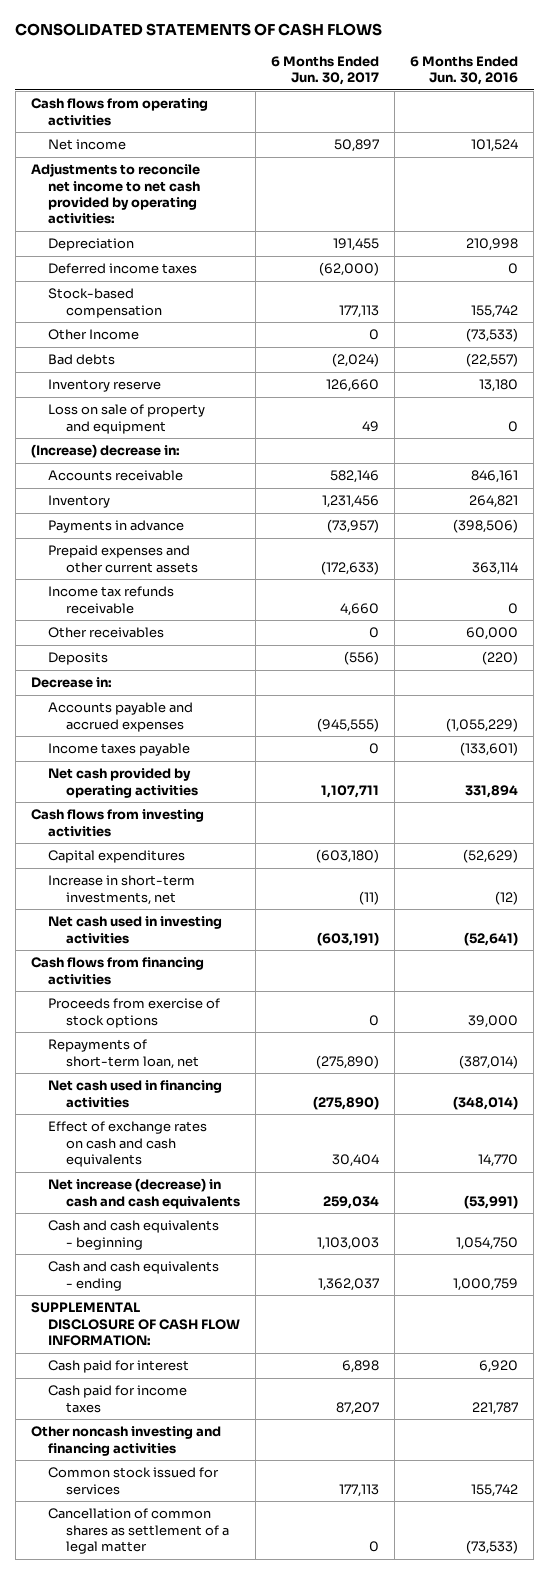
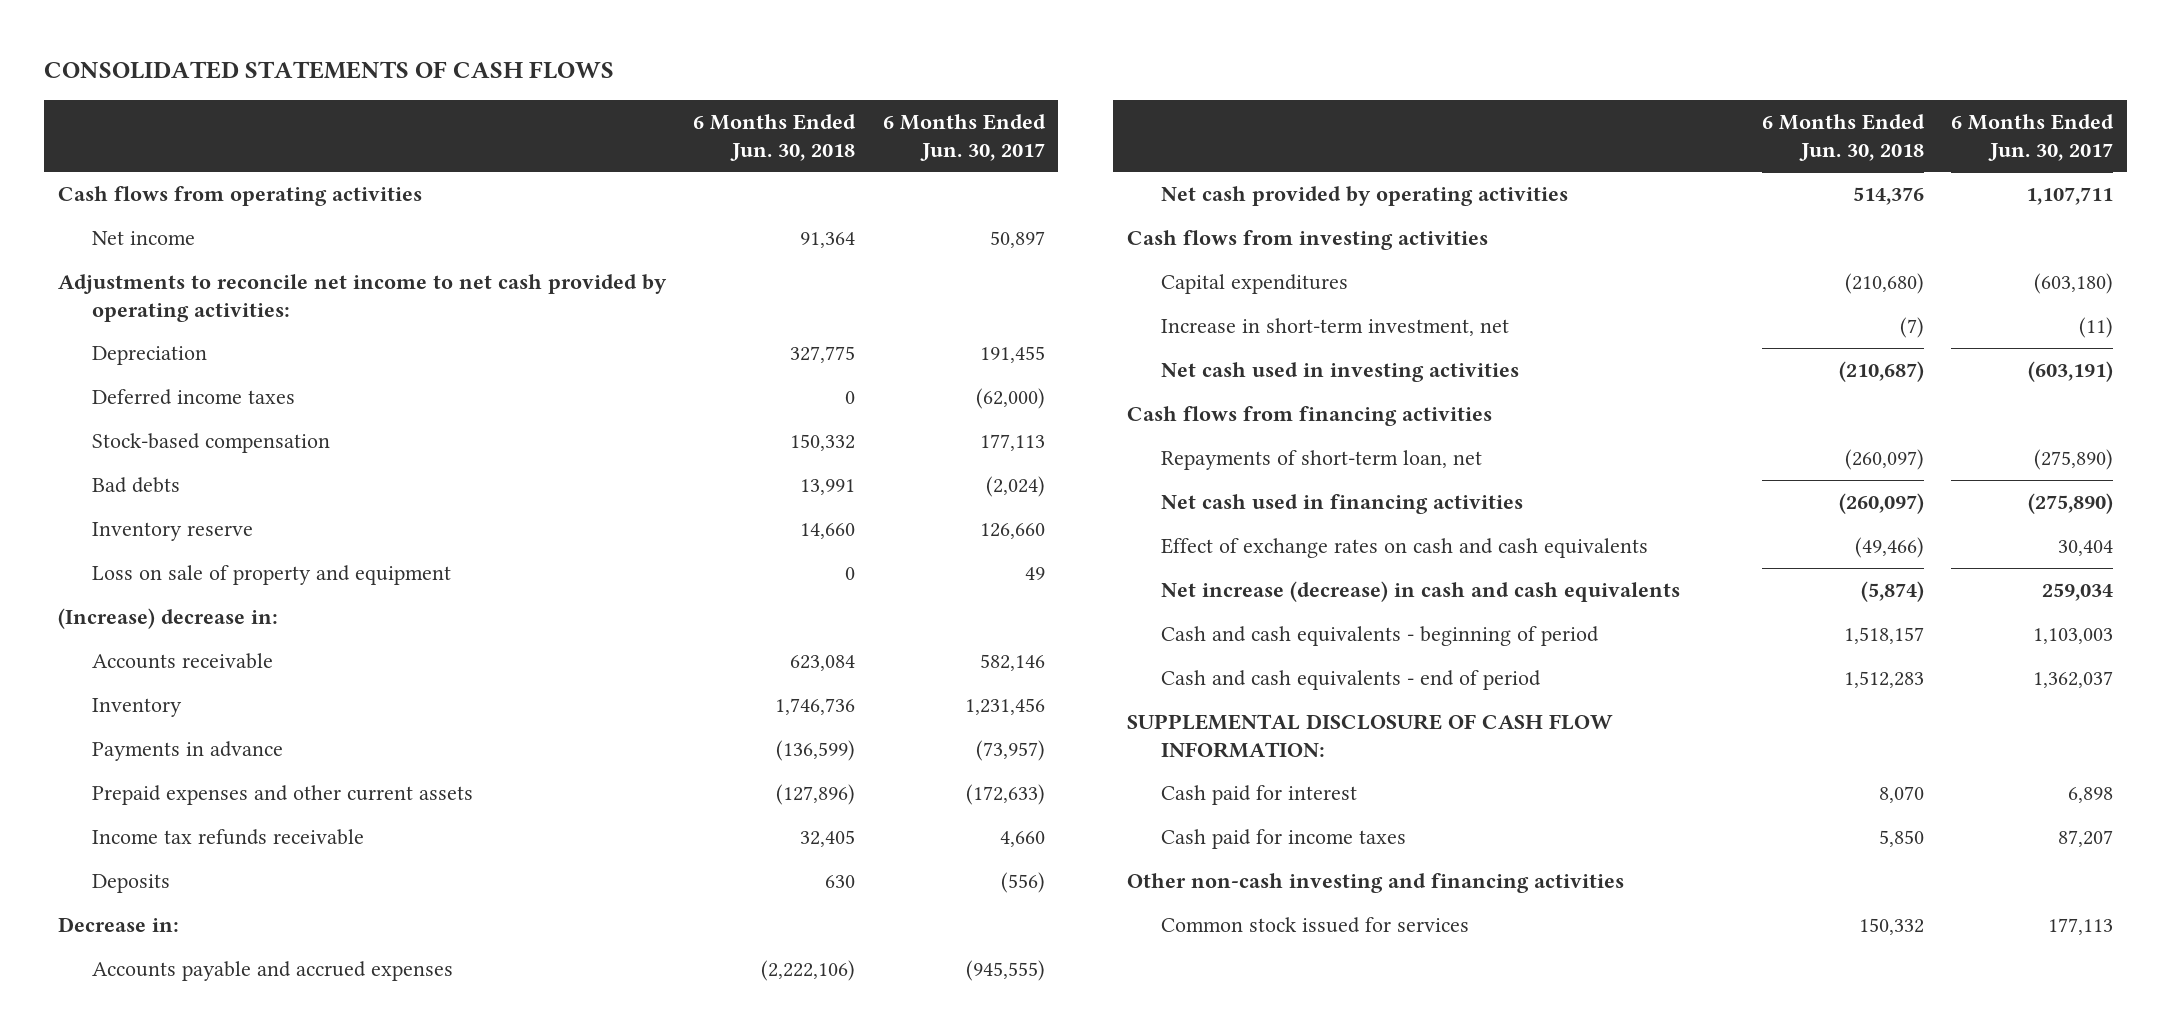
[410,55,519,85] 6 Months Ended Jun. 30, 2016 -> none
none -> [693,113,857,161] 6 Months Ended Jun. 30, 2018
[48,329,140,341] Other Income -> none
[48,627,165,639] Other receivables -> none
[48,743,191,757] Income taxes payable -> none
[48,875,196,905] Increase in short-term investments, net -> [1160,317,1509,336] Increase in short-term investment, net
[48,998,221,1028] Proceeds from exercise of stock options -> none
[48,1220,220,1250] Cash and cash equivalents - beginning -> [1160,625,1599,646] Cash and cash equivalents - beginning of period
[48,1261,220,1291] Cash and cash equivalents - ending -> [1160,669,1541,690] Cash and cash equivalents - end of period
[30,1426,221,1456] Other noncash investing and financing activities -> [1126,872,1624,893] Other non-cash investing and financing activities
[48,1508,230,1554] Cancellation of common shares as settlement of a legal matter -> none

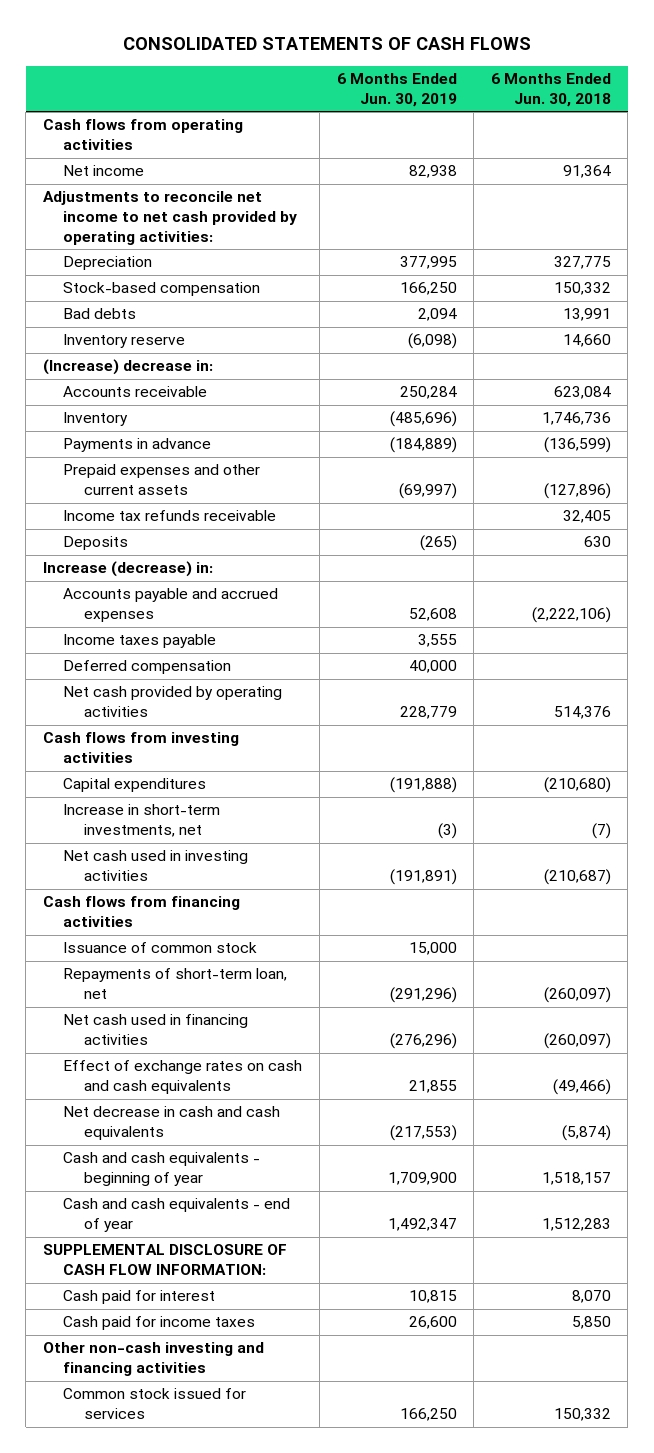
[882,113,1046,161] 6 Months Ended Jun. 30, 2017 -> none
none -> [336,73,457,107] 6 Months Ended Jun. 30, 2019
[92,388,296,405] Deferred income taxes -> none
[92,564,452,585] Loss on sale of property and equipment -> none
[58,916,180,932] Decrease in: -> [42,561,213,578] Increase (decrease) in:
none -> [63,634,217,649] Income taxes payable
none -> [63,660,232,675] Deferred compensation
[1160,317,1509,336] Increase in short-term investment, net -> [63,804,221,838] Increase in short-term investments, net
none -> [63,942,258,954] Issuance of common stock
[1160,580,1680,602] Net increase (decrease) in cash and cash equivalents -> [63,1106,281,1141] Net decrease in cash and cash equivalents
[1160,625,1599,646] Cash and cash equivalents - beginning of period -> [63,1152,261,1187] Cash and cash equivalents - beginning of year
[1160,669,1541,690] Cash and cash equivalents - end of period -> [63,1198,291,1233] Cash and cash equivalents - end of year

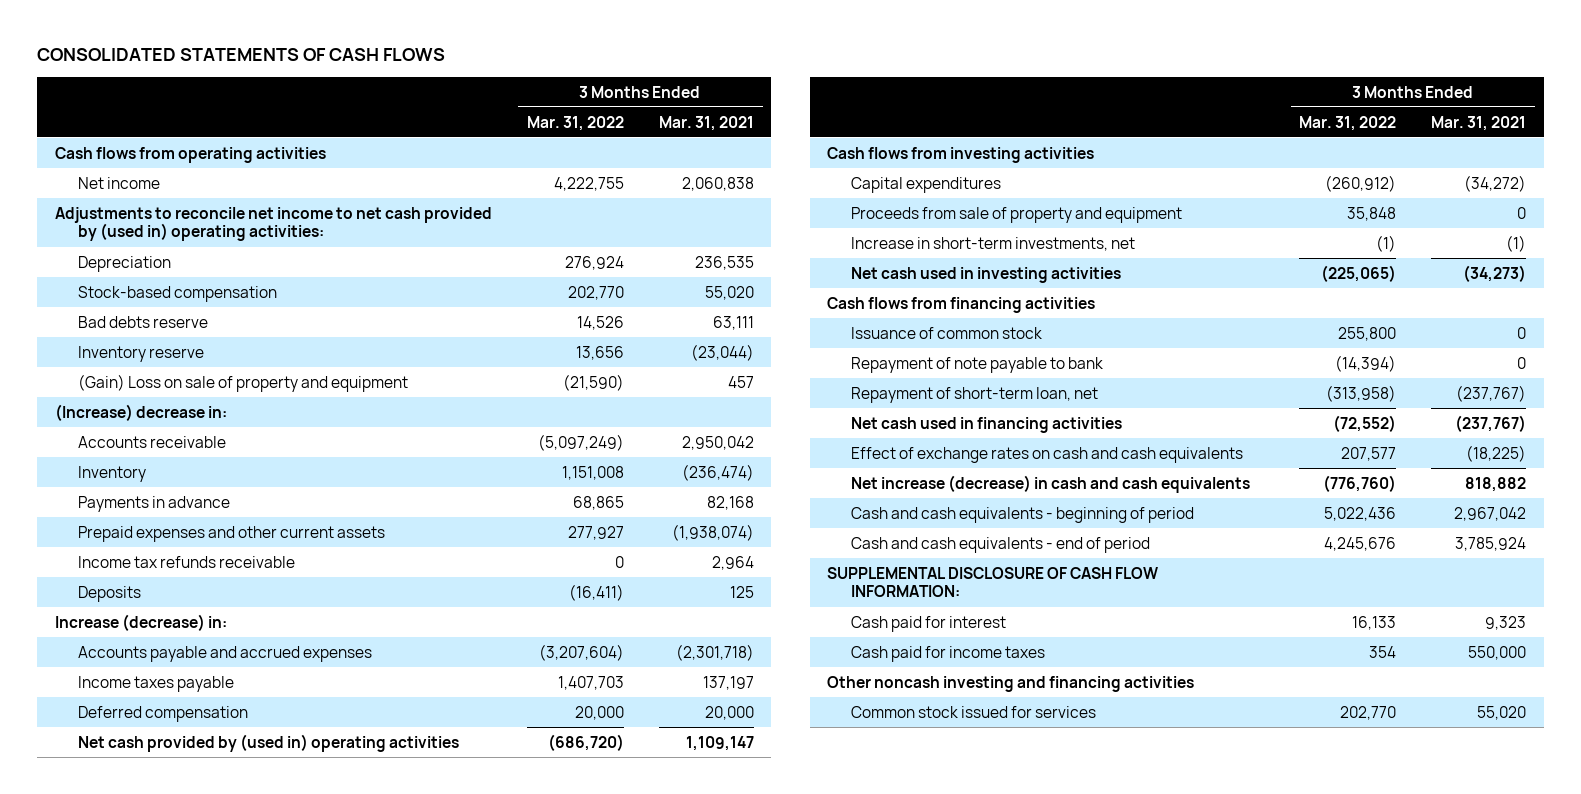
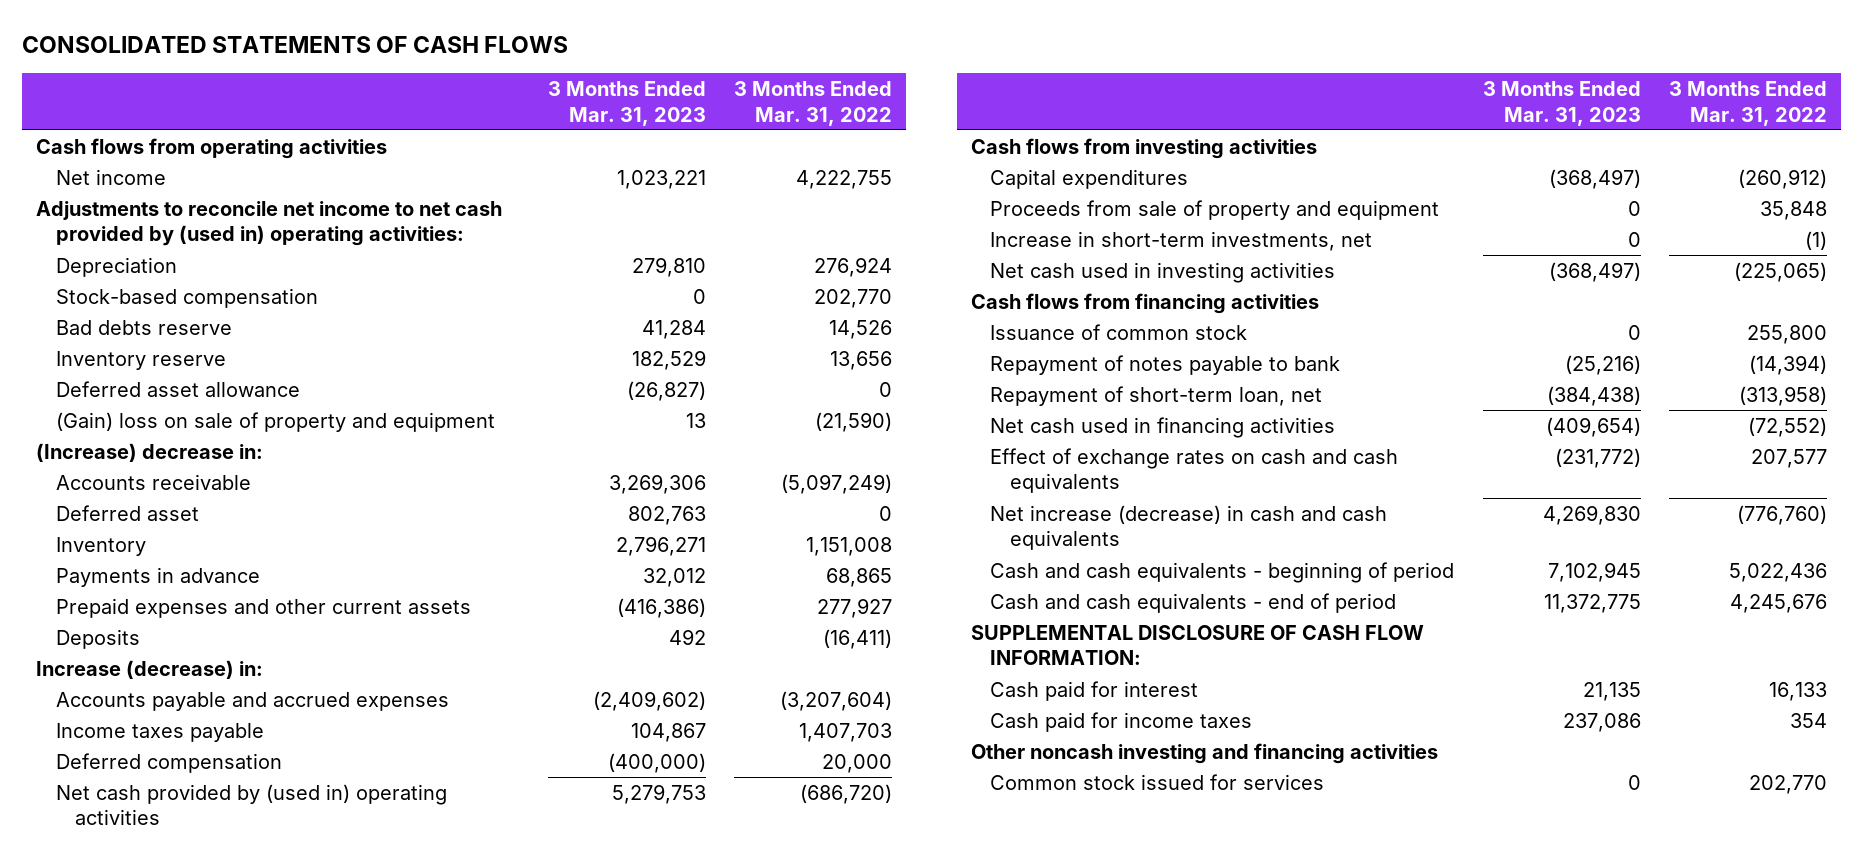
[658,115,754,131] Mar. 31, 2021 -> none
none -> [547,80,706,126] 3 Months Ended Mar. 31, 2023
none -> [55,380,300,397] Deferred asset allowance
[78,373,409,392] (Gain) Loss on sale of property and equipment -> [55,411,495,432] (Gain) loss on sale of property and equipment
none -> [55,504,199,521] Deferred asset
[78,555,296,568] Income tax refunds receivable -> none
[850,356,1103,373] Repayment of note payable to bank -> [990,354,1341,375] Repayment of notes payable to bank

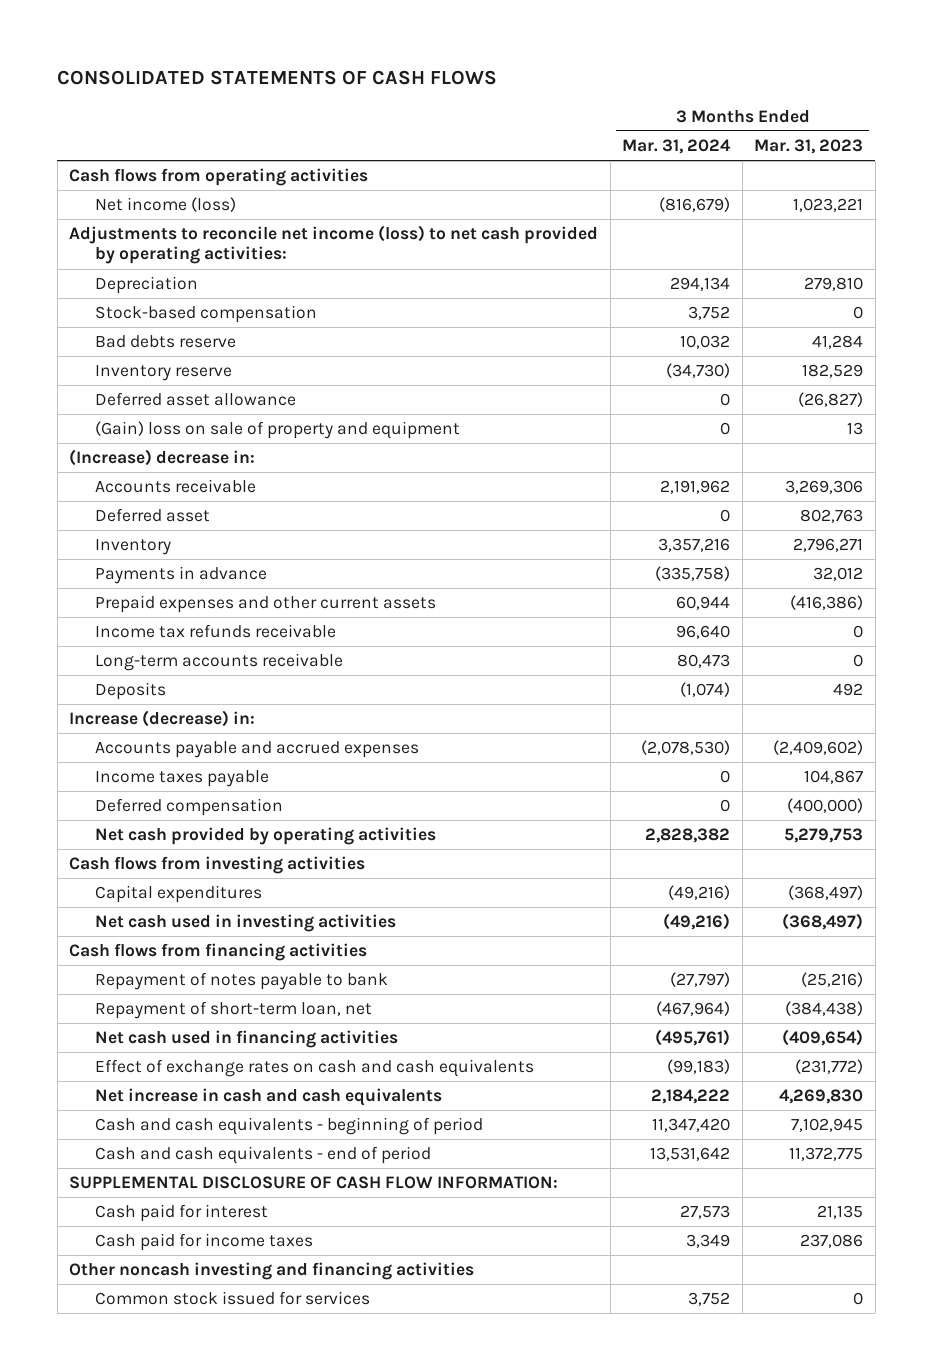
[734,80,893,126] 3 Months Ended Mar. 31, 2022 -> none
none -> [622,139,732,155] Mar. 31, 2024
[55,168,166,185] Net income -> [94,197,236,213] Net income (loss)
[36,200,503,247] Adjustments to reconcile net income to net cash provided by (used in) operating activities: -> [69,225,599,265] Adjustments to reconcile net income (loss) to net cash provided by operating activities:
none -> [94,624,336,639] Income tax refunds receivable
none -> [94,653,343,672] Long-term accounts receivable
[55,783,447,826] Net cash provided by (used in) operating activities -> [94,827,436,846] Net cash provided by operating activities
[990,199,1440,220] Proceeds from sale of property and equipment -> none
[990,230,1373,251] Increase in short-term investments, net -> none
[990,323,1248,340] Issuance of common stock -> none
[990,504,1388,551] Net increase (decrease) in cash and cash equivalents -> [94,1088,442,1107] Net increase in cash and cash equivalents

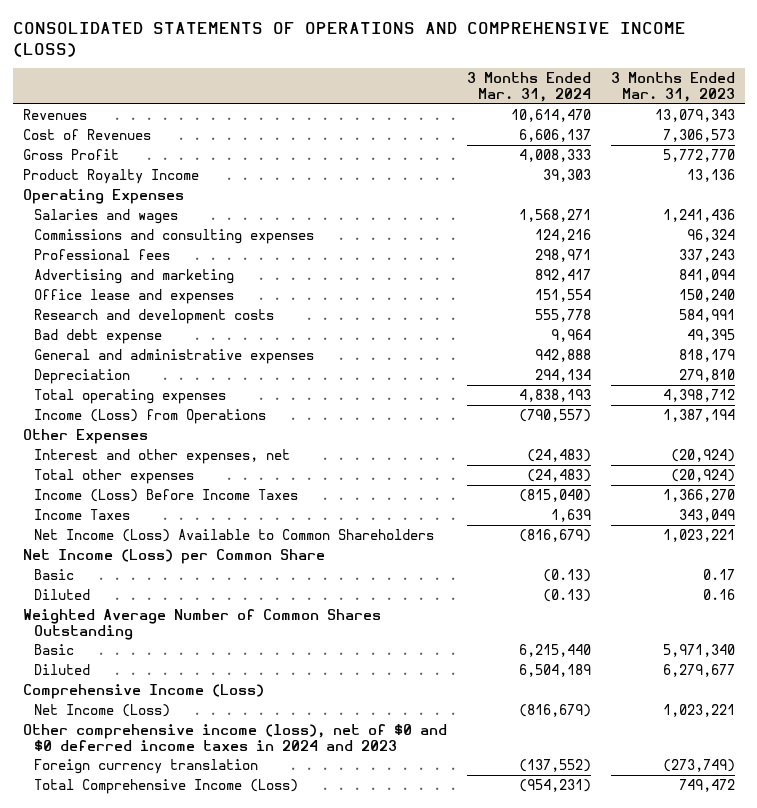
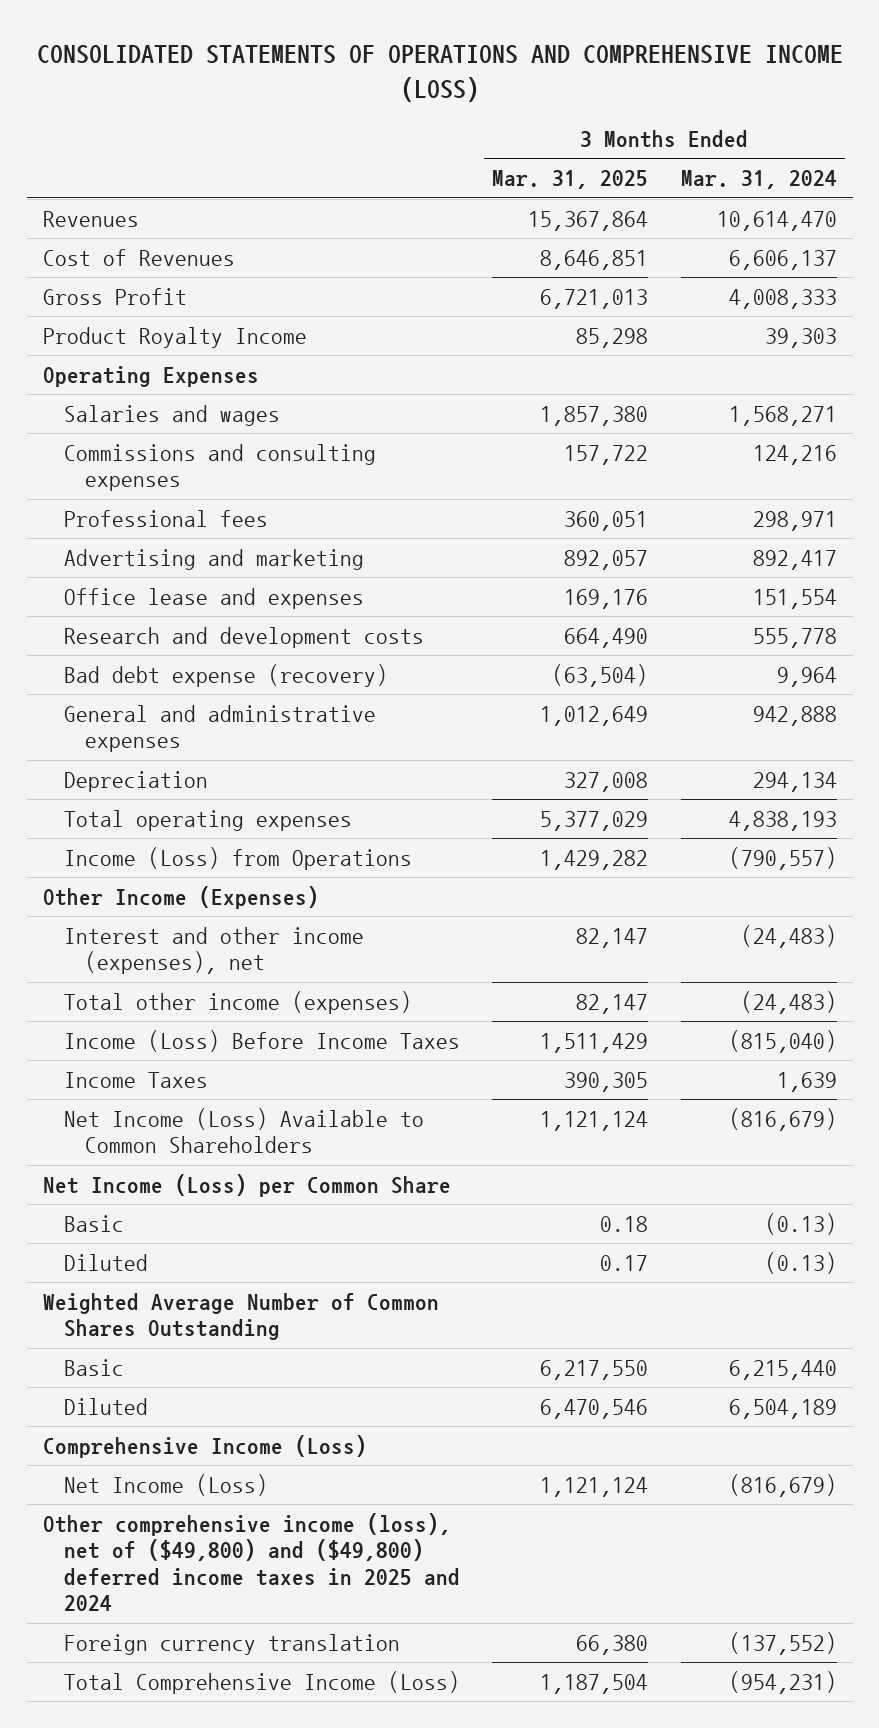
[610,72,735,103] 3 Months Ended Mar. 31, 2023 -> none
none -> [492,170,649,190] Mar. 31, 2025
[34,328,163,344] Bad debt expense -> [64,663,389,687] Bad debt expense (recovery)
[22,428,148,444] Other Expenses -> [42,885,319,909] Other Income (Expenses)
[34,448,291,464] Interest and other expenses, net -> [64,926,365,975] Interest and other income (expenses), net
[34,468,195,484] Total other expenses -> [64,990,413,1014] Total other income (expenses)
[22,723,447,751] Other comprehensive income (loss), net of $0 and $0 deferred income taxes in 2024 and 2023 -> [42,1512,461,1612] Other comprehensive income (loss), net of ($49,800) and ($49,800) deferred income taxes in 2025 and 2024

